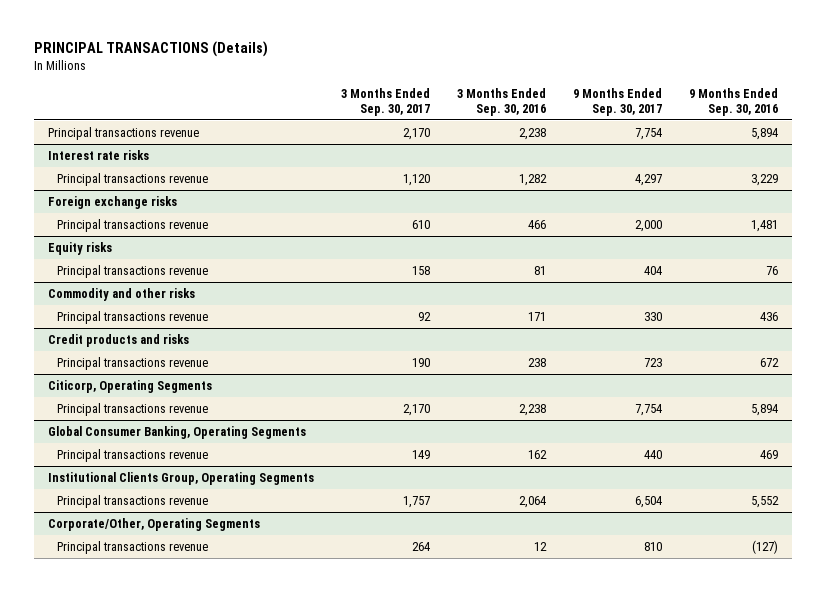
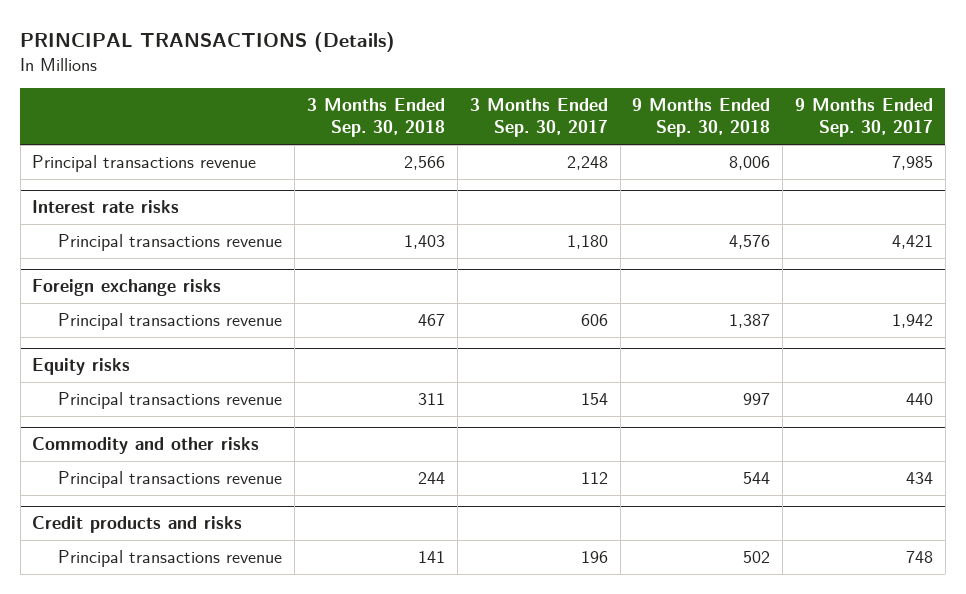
[456,88,546,116] 3 Months Ended Sep. 30, 2016 -> none
[689,88,779,116] 9 Months Ended Sep. 30, 2016 -> none
none -> [306,98,445,138] 3 Months Ended Sep. 30, 2018
none -> [632,98,771,138] 9 Months Ended Sep. 30, 2018
[402,127,430,140] 2,170 -> [566,155,608,170] 2,248
[635,127,663,140] 7,754 -> [892,155,934,170] 7,985
[402,173,430,186] 1,120 -> [566,234,608,249] 1,180
[635,173,663,186] 4,297 -> [892,234,934,249] 4,421
[411,219,430,229] 610 -> [580,313,608,326] 606
[635,219,663,232] 2,000 -> [892,313,934,328] 1,942
[411,265,430,275] 158 -> [580,392,608,405] 154
[644,265,663,275] 404 -> [906,392,934,405] 440
[417,311,431,321] 92 -> [580,471,608,484] 112
[644,311,663,321] 330 -> [906,471,934,484] 434
[47,379,212,393] Citicorp, Operating Segments -> none
[57,402,209,416] Principal transactions revenue -> none
[47,425,306,439] Global Consumer Banking, Operating Segments -> none
[57,448,209,462] Principal transactions revenue -> none
[47,471,314,485] Institutional Clients Group, Operating Segments -> none
[57,494,209,508] Principal transactions revenue -> none
[47,517,260,531] Corporate/Other, Operating Segments -> none
[57,540,209,554] Principal transactions revenue -> none
[411,357,430,367] 190 -> [580,550,608,563] 196
[644,357,663,367] 723 -> [906,550,934,563] 748

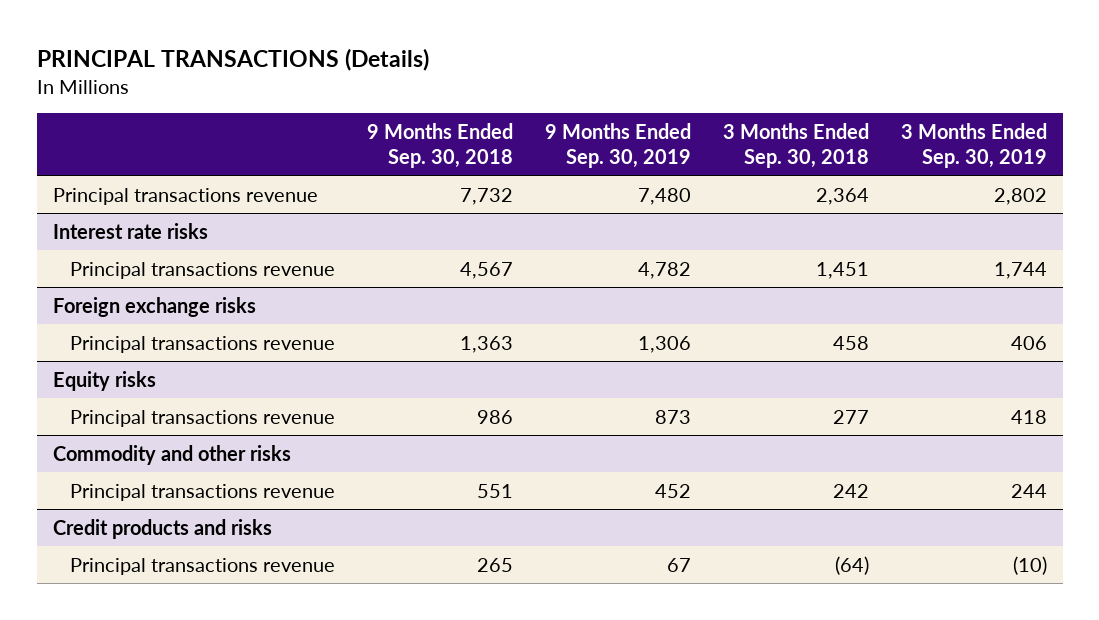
[469,98,608,138] 3 Months Ended Sep. 30, 2017 -> none
[795,98,934,138] 9 Months Ended Sep. 30, 2017 -> none
none -> [544,122,691,168] 9 Months Ended Sep. 30, 2019
none -> [900,122,1047,168] 3 Months Ended Sep. 30, 2019
[403,155,445,170] 2,566 -> [815,187,869,205] 2,364
[729,155,771,170] 8,006 -> [459,187,513,205] 7,732
[403,234,445,249] 1,403 -> [815,261,869,279] 1,451
[729,234,771,249] 4,576 -> [459,261,513,279] 4,567
[417,313,445,326] 467 -> [832,335,869,350] 458
[729,313,771,328] 1,387 -> [459,335,513,353] 1,363
[417,392,445,405] 311 -> [832,409,869,424] 277
[743,392,771,405] 997 -> [476,409,513,424] 986
[417,471,445,484] 244 -> [832,483,869,498] 242
[743,471,771,484] 544 -> [476,483,513,498] 551
[417,550,445,563] 141 -> [834,555,869,575] (64)
[743,550,771,563] 502 -> [476,557,513,572] 265

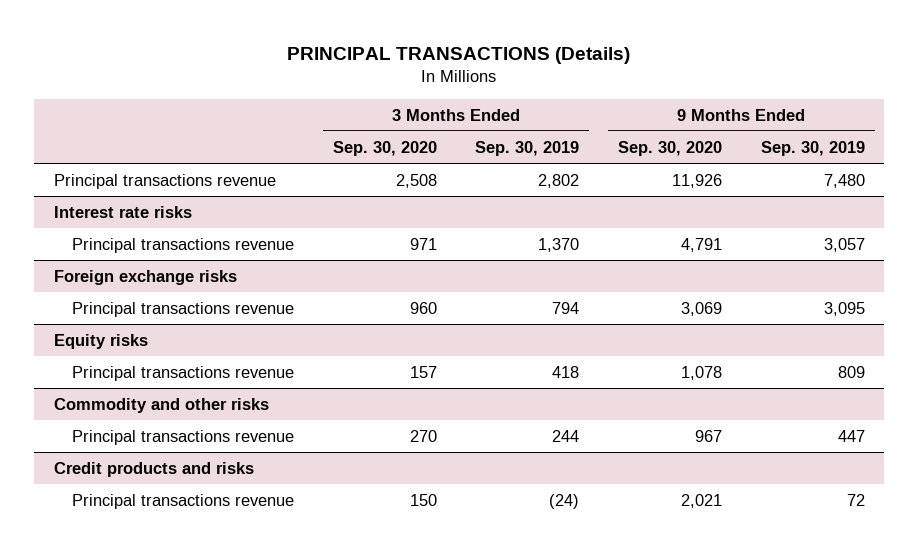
[366,122,513,168] 9 Months Ended Sep. 30, 2018 -> none
[722,122,869,168] 3 Months Ended Sep. 30, 2018 -> none
none -> [332,140,437,156] Sep. 30, 2020
none -> [618,140,723,156] Sep. 30, 2020
[637,261,691,279] 4,782 -> [823,237,865,252] 3,057
[993,261,1047,279] 1,744 -> [538,237,580,252] 1,370
[637,335,691,353] 1,306 -> [823,301,865,316] 3,095
[1010,335,1047,350] 406 -> [552,301,580,314] 794
[654,409,691,424] 873 -> [837,365,865,378] 809
[654,483,691,498] 452 -> [837,429,865,442] 447
[666,557,691,572] 67 -> [846,493,865,506] 72
[1012,555,1047,575] (10) -> [549,493,580,509] (24)

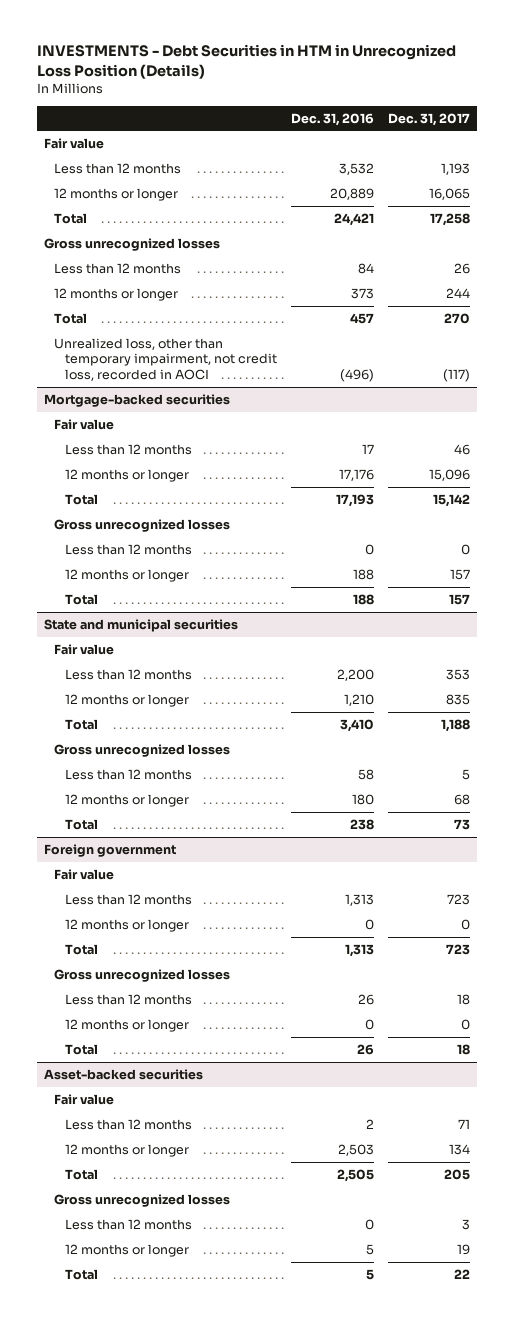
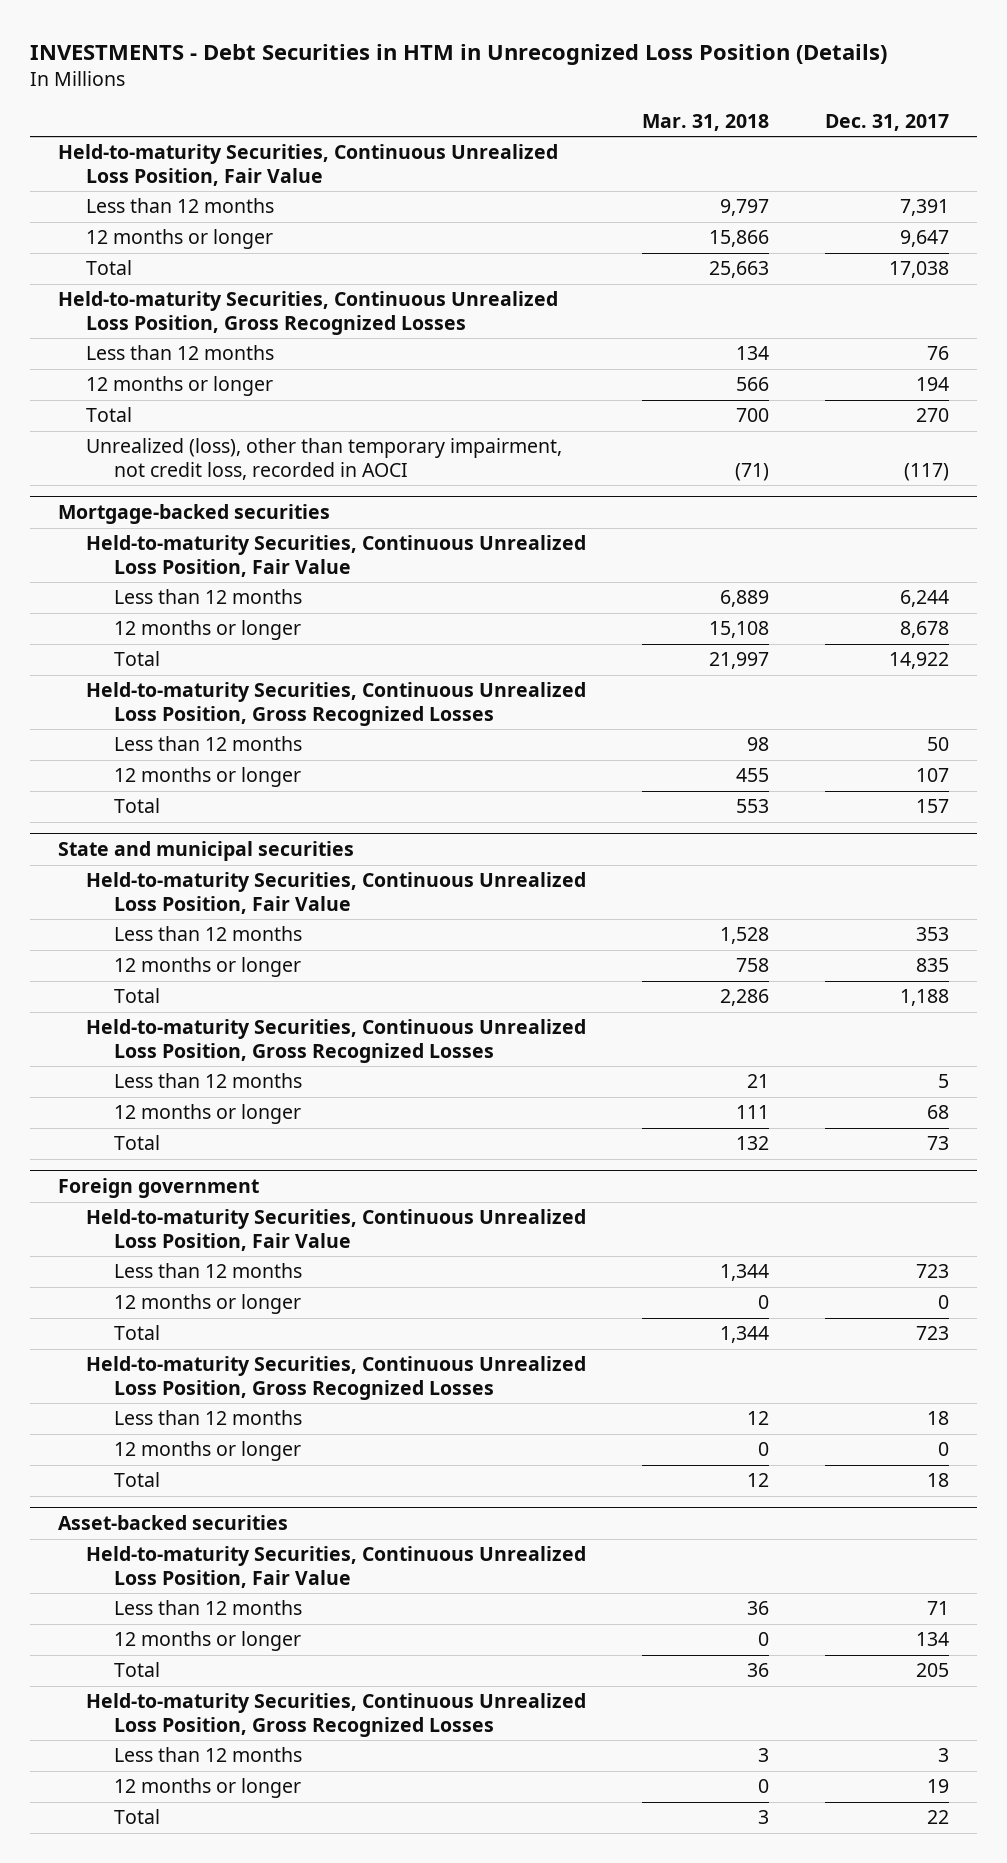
[290,112,374,126] Dec. 31, 2016 -> none
none -> [642,113,770,131] Mar. 31, 2018
[43,237,220,251] Gross unrecognized losses -> none
[43,137,104,149] Fair value -> [57,144,558,186] Held-to-maturity Securities, Continuous Unrealized Loss Position, Fair Value
[440,162,470,175] 1,193 -> [900,199,950,217] 7,391
[428,187,470,200] 16,065 -> [900,230,950,248] 9,647
[429,212,470,226] 17,258 -> [889,261,950,279] 17,038
none -> [57,291,558,335] Held-to-maturity Securities, Continuous Unrealized Loss Position, Gross Recognized Losses
[453,262,470,274] 26 -> [927,346,950,361] 76
[445,287,470,298] 244 -> [916,377,950,392] 194
[54,337,277,382] Unrealized loss, other than temporary impairment, not credit loss, recorded in AOCI -> [85,438,562,480] Unrealized (loss), other than temporary impairment, not credit loss, recorded in AOCI
[54,518,231,532] Gross unrecognized losses -> none
[54,418,115,430] Fair value -> [85,535,586,577] Held-to-maturity Securities, Continuous Unrealized Loss Position, Fair Value
[453,443,470,455] 46 -> [900,590,950,608] 6,244
[428,468,470,481] 15,096 -> [900,621,950,639] 8,678
[432,493,470,507] 15,142 -> [889,652,950,670] 14,922
none -> [85,682,586,726] Held-to-maturity Securities, Continuous Unrealized Loss Position, Gross Recognized Losses
[460,543,470,555] 0 -> [927,737,950,752] 50
[449,568,470,580] 157 -> [916,768,950,783] 107
[54,643,115,655] Fair value -> [85,872,586,914] Held-to-maturity Securities, Continuous Unrealized Loss Position, Fair Value
[54,743,231,757] Gross unrecognized losses -> none
none -> [85,1019,586,1063] Held-to-maturity Securities, Continuous Unrealized Loss Position, Gross Recognized Losses
[54,868,115,880] Fair value -> [85,1209,586,1251] Held-to-maturity Securities, Continuous Unrealized Loss Position, Fair Value
[54,968,231,982] Gross unrecognized losses -> none
none -> [85,1356,586,1400] Held-to-maturity Securities, Continuous Unrealized Loss Position, Gross Recognized Losses
[54,1093,115,1105] Fair value -> [85,1546,586,1588] Held-to-maturity Securities, Continuous Unrealized Loss Position, Fair Value
[54,1193,231,1207] Gross unrecognized losses -> none
none -> [85,1693,586,1737] Held-to-maturity Securities, Continuous Unrealized Loss Position, Gross Recognized Losses

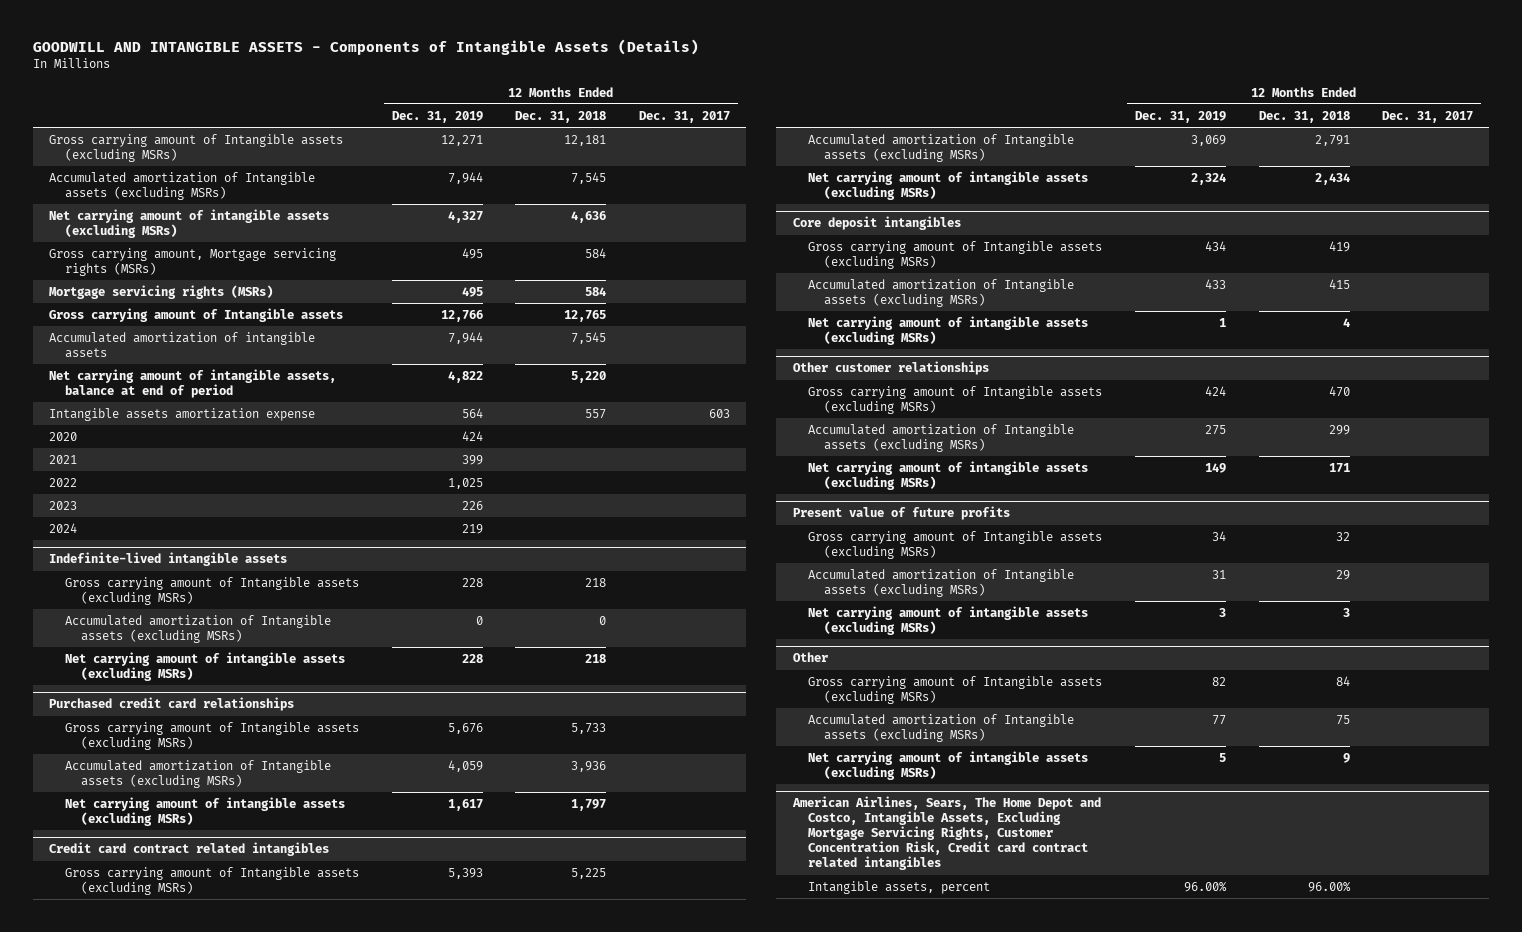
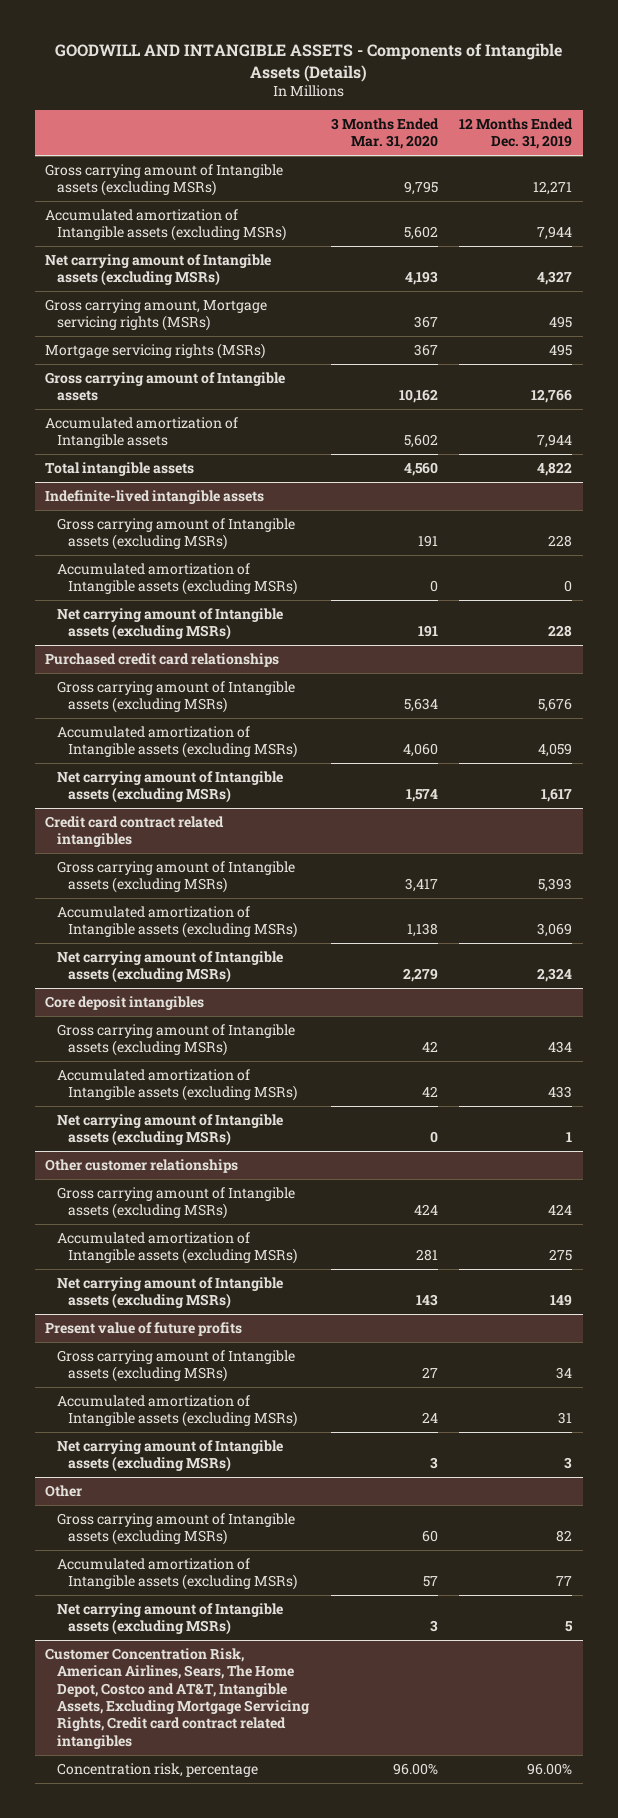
[515,110,607,123] Dec. 31, 2018 -> none
[638,110,730,123] Dec. 31, 2017 -> none
none -> [330,117,439,150] 3 Months Ended Mar. 31, 2020
[49,208,330,238] Net carrying amount of intangible assets (excluding MSRs) -> [45,253,272,287] Net carrying amount of Intangible assets (excluding MSRs)
[49,407,316,421] Intangible assets amortization expense -> none
[49,431,78,441] 2020 -> none
[49,454,78,464] 2021 -> none
[49,477,78,487] 2022 -> none
[49,500,78,510] 2023 -> none
[49,522,78,533] 2024 -> none
[49,331,316,358] Accumulated amortization of intangible assets -> [45,416,239,449] Accumulated amortization of Intangible assets
[49,368,337,398] Net carrying amount of intangible assets, balance at end of period -> [45,461,195,476] Total intangible assets
[65,651,346,681] Net carrying amount of intangible assets (excluding MSRs) -> [56,607,283,641] Net carrying amount of Intangible assets (excluding MSRs)
[65,796,346,826] Net carrying amount of intangible assets (excluding MSRs) -> [56,770,283,804] Net carrying amount of Intangible assets (excluding MSRs)
[808,170,1089,200] Net carrying amount of intangible assets (excluding MSRs) -> [56,950,283,984] Net carrying amount of Intangible assets (excluding MSRs)
[808,315,1089,345] Net carrying amount of intangible assets (excluding MSRs) -> [56,1113,283,1147] Net carrying amount of Intangible assets (excluding MSRs)
[808,460,1089,490] Net carrying amount of intangible assets (excluding MSRs) -> [56,1276,283,1310] Net carrying amount of Intangible assets (excluding MSRs)
[808,605,1089,635] Net carrying amount of intangible assets (excluding MSRs) -> [56,1439,283,1473] Net carrying amount of Intangible assets (excluding MSRs)
[808,750,1089,780] Net carrying amount of intangible assets (excluding MSRs) -> [56,1602,283,1636] Net carrying amount of Intangible assets (excluding MSRs)
[791,796,1101,871] American Airlines, Sears, The Home Depot and Costco, Intangible Assets, Excluding Mortgage Servicing Rights, Customer Concentration Risk, Credit card contract related intangibles -> [45,1647,310,1749] Customer Concentration Risk, American Airlines, Sears, The Home Depot, Costco and AT&T, Intangible Assets, Excluding Mortgage Servicing Rights, Credit card contract related intangibles
[808,880,991,894] Intangible assets, percent -> [56,1762,258,1777] Concentration risk, percentage

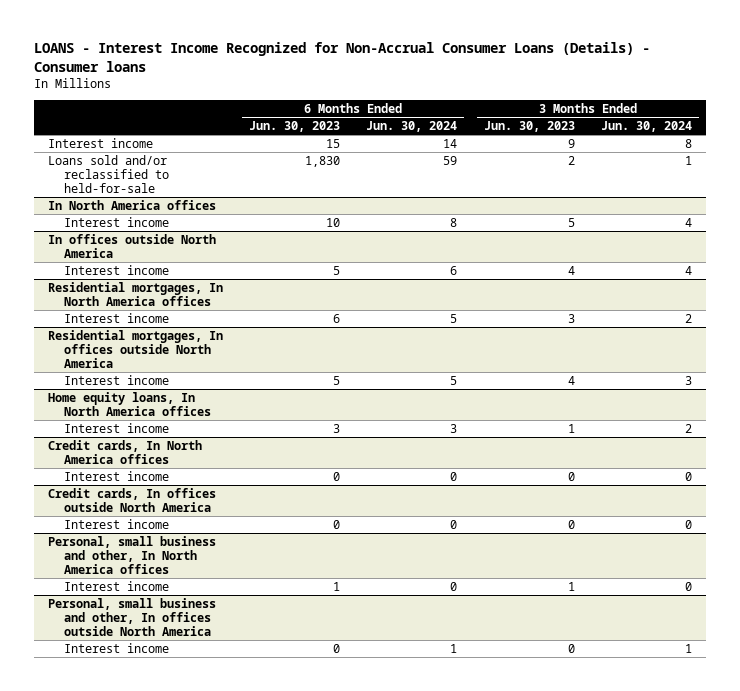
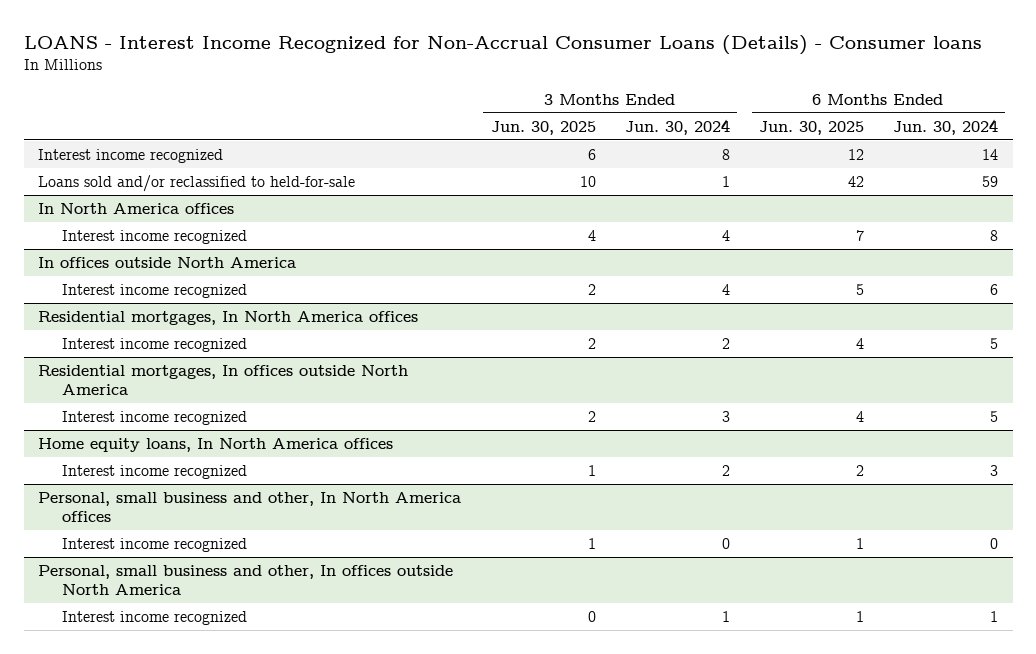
[249,121,341,133] Jun. 30, 2023 -> none
[483,121,575,133] Jun. 30, 2023 -> none
none -> [490,120,596,135] Jun. 30, 2025
none -> [758,120,864,135] Jun. 30, 2025
[47,137,153,148] Interest income -> [38,148,224,163] Interest income recognized
[63,216,169,227] Interest income -> [61,229,247,244] Interest income recognized
[63,264,169,275] Interest income -> [61,283,247,298] Interest income recognized
[63,312,169,323] Interest income -> [61,337,247,352] Interest income recognized
[63,374,169,385] Interest income -> [61,410,247,425] Interest income recognized
[47,439,202,465] Credit cards, In North America offices -> none
[63,470,169,481] Interest income -> none
[47,487,216,513] Credit cards, In offices outside North America -> none
[63,518,169,529] Interest income -> none
[63,422,169,433] Interest income -> [61,464,247,479] Interest income recognized
[63,580,169,591] Interest income -> [61,537,247,552] Interest income recognized
[63,642,169,653] Interest income -> [61,610,247,625] Interest income recognized

